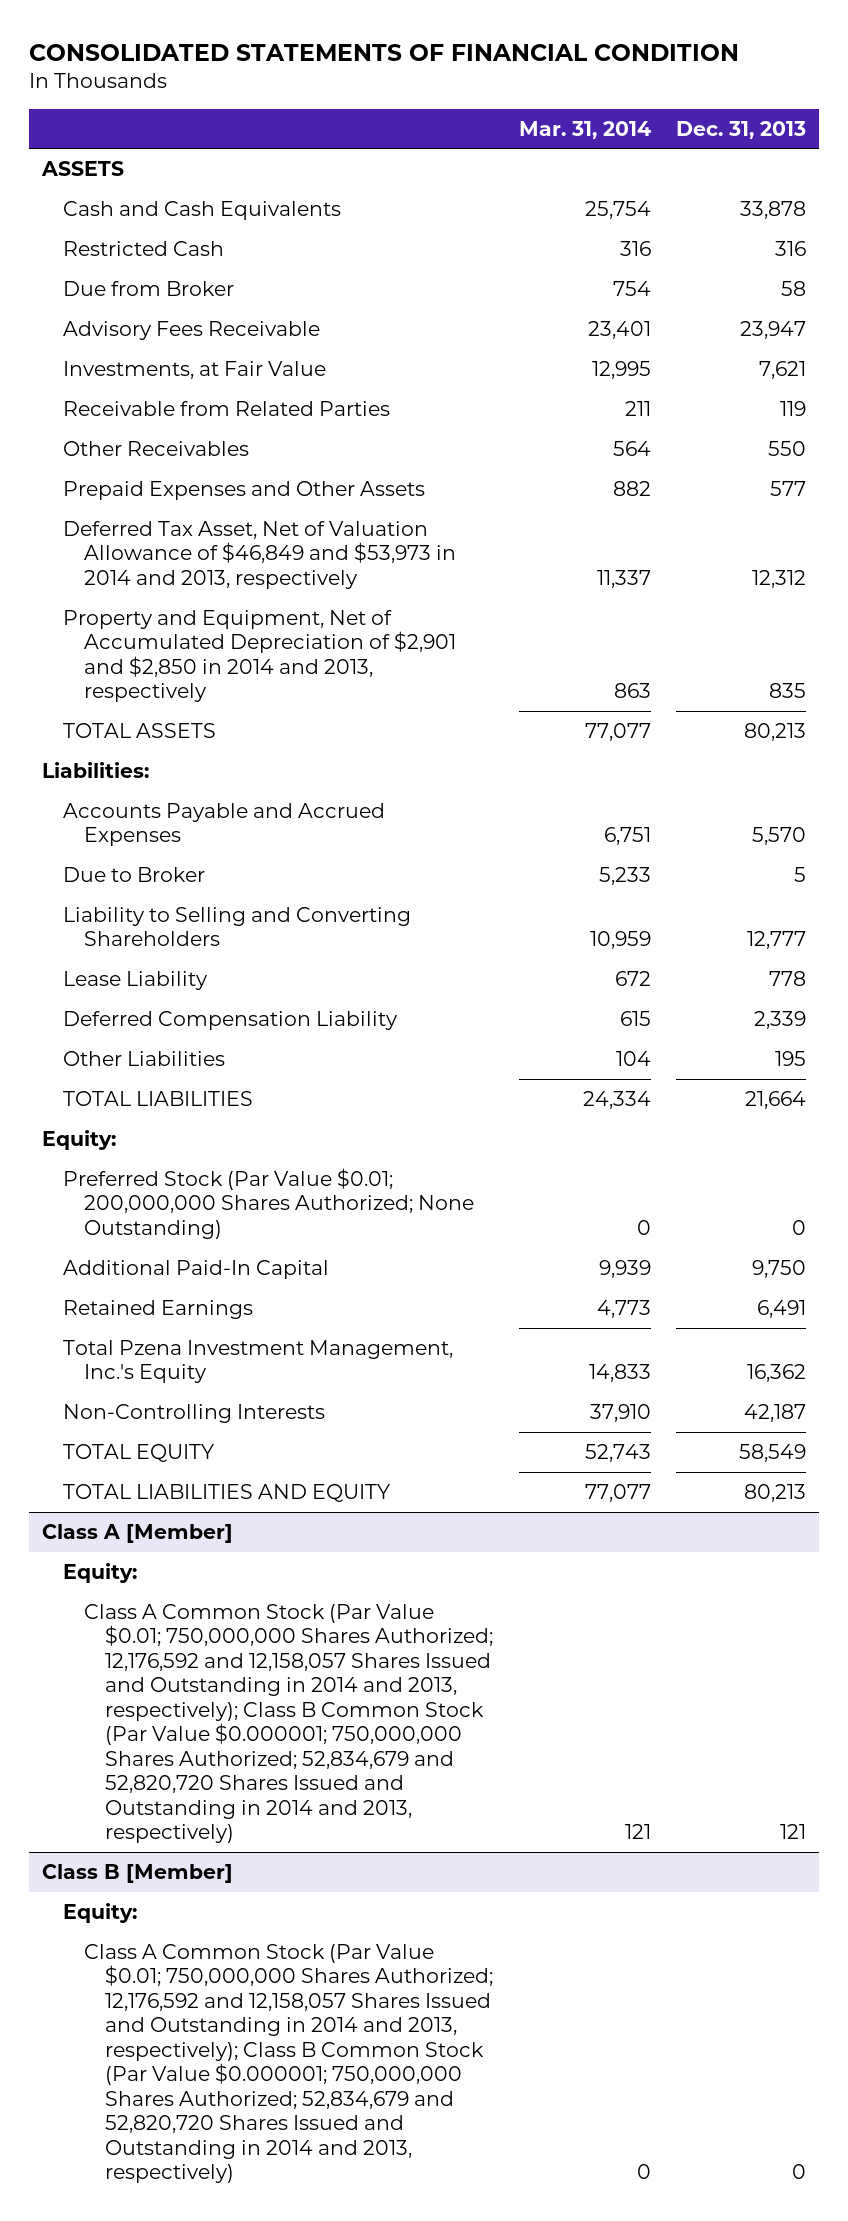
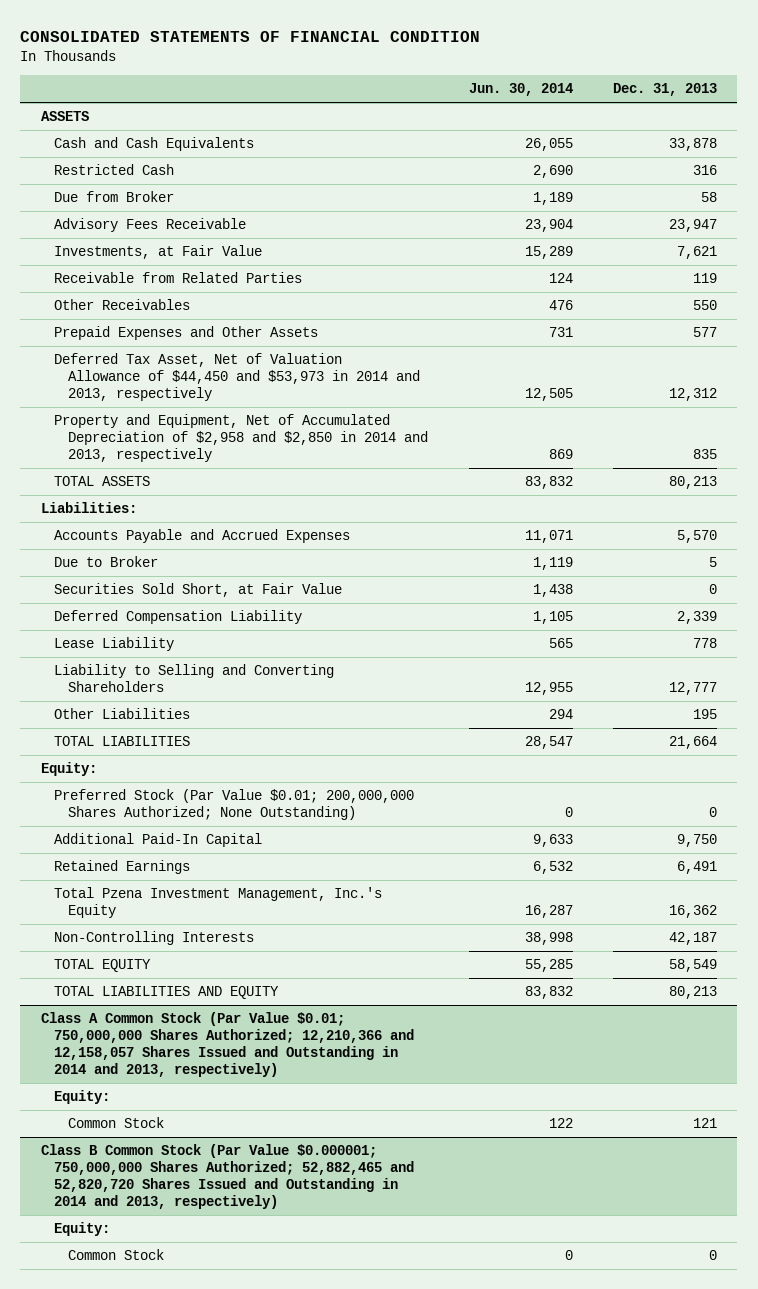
[518,120,651,139] Mar. 31, 2014 -> none
none -> [468,83,573,97] Jun. 30, 2014
[63,520,457,589] Deferred Tax Asset, Net of Valuation Allowance of $46,849 and $53,973 in 2014 and 2013, respectively -> [54,353,421,402] Deferred Tax Asset, Net of Valuation Allowance of $44,450 and $53,973 in 2014 and 2013, respectively
[63,609,457,703] Property and Equipment, Net of Accumulated Depreciation of $2,901 and $2,850 in 2014 and 2013, respectively -> [54,414,429,463] Property and Equipment, Net of Accumulated Depreciation of $2,958 and $2,850 in 2014 and 2013, respectively
none -> [54,583,343,598] Securities Sold Short, at Fair Value
[63,970,209,990] Lease Liability -> [54,637,175,652] Lease Liability
[63,906,412,947] Liability to Selling and Converting Shareholders -> [54,664,335,693] Liability to Selling and Converting Shareholders
[42,1523,234,1543] Class A [Member] -> none
none -> [40,1012,415,1077] Class A Common Stock (Par Value $0.01; 750,000,000 Shares Authorized; 12,210,366 and 12,158,057 Shares Issued and Outstanding in 2014 and 2013, respectively)
[42,1863,234,1883] Class B [Member] -> none
[84,1603,494,1844] Class A Common Stock (Par Value $0.01; 750,000,000 Shares Authorized; 12,176,592 and 12,158,057 Shares Issued and Outstanding in 2014 and 2013, respectively); Class B Common Stock (Par Value $0.000001; 750,000,000 Shares Authorized; 52,834,679 and 52,820,720 Shares Issued and Outstanding in 2014 and 2013, respectively) -> [68,1117,165,1129] Common Stock
none -> [40,1144,415,1209] Class B Common Stock (Par Value $0.000001; 750,000,000 Shares Authorized; 52,882,465 and 52,820,720 Shares Issued and Outstanding in 2014 and 2013, respectively)
[84,1943,494,2184] Class A Common Stock (Par Value $0.01; 750,000,000 Shares Authorized; 12,176,592 and 12,158,057 Shares Issued and Outstanding in 2014 and 2013, respectively); Class B Common Stock (Par Value $0.000001; 750,000,000 Shares Authorized; 52,834,679 and 52,820,720 Shares Issued and Outstanding in 2014 and 2013, respectively) -> [68,1249,165,1261] Common Stock

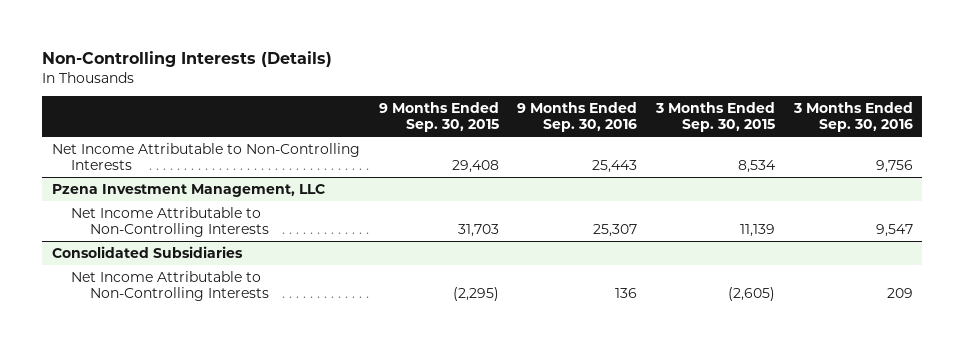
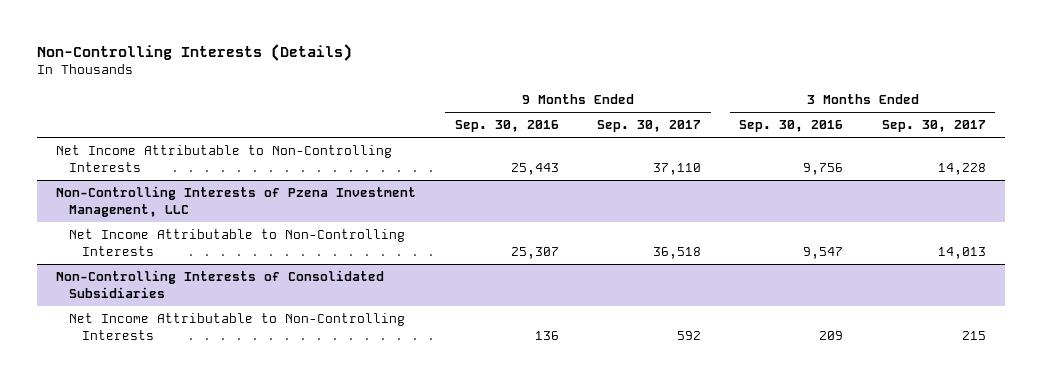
[378,101,499,133] 9 Months Ended Sep. 30, 2015 -> none
[655,101,776,133] 3 Months Ended Sep. 30, 2015 -> none
none -> [596,120,701,133] Sep. 30, 2017
none -> [881,120,986,133] Sep. 30, 2017
[51,183,325,197] Pzena Investment Management, LLC -> [56,186,417,217] Non-Controlling Interests of Pzena Investment Management, LLC
[51,245,243,258] Consolidated Subsidiaries -> [56,270,385,298] Non-Controlling Interests of Consolidated Subsidiaries

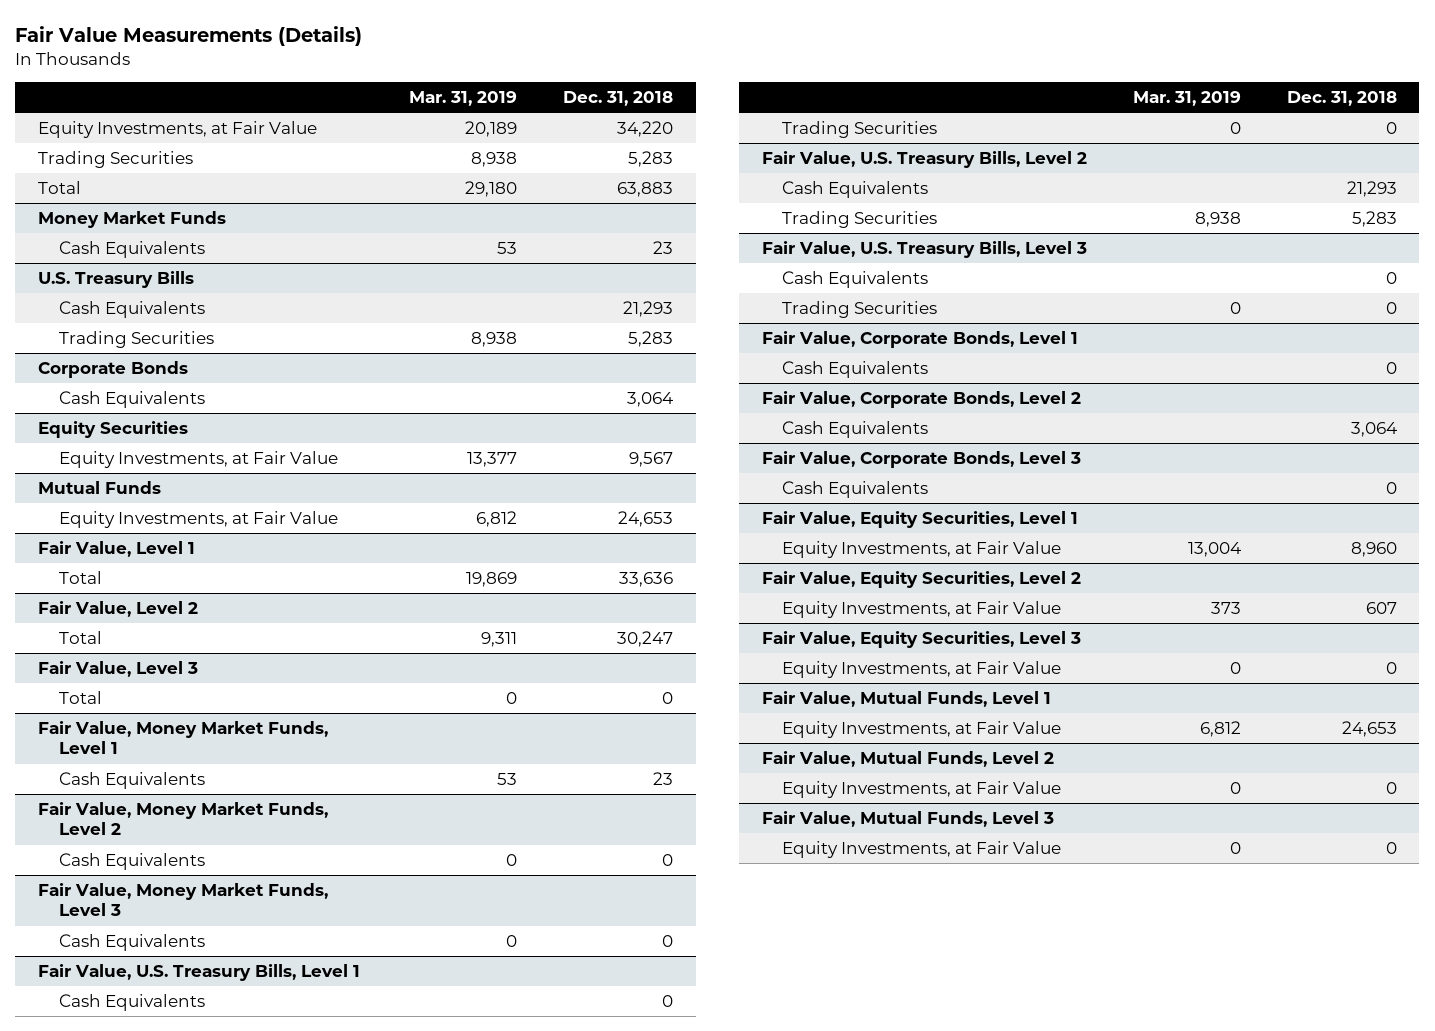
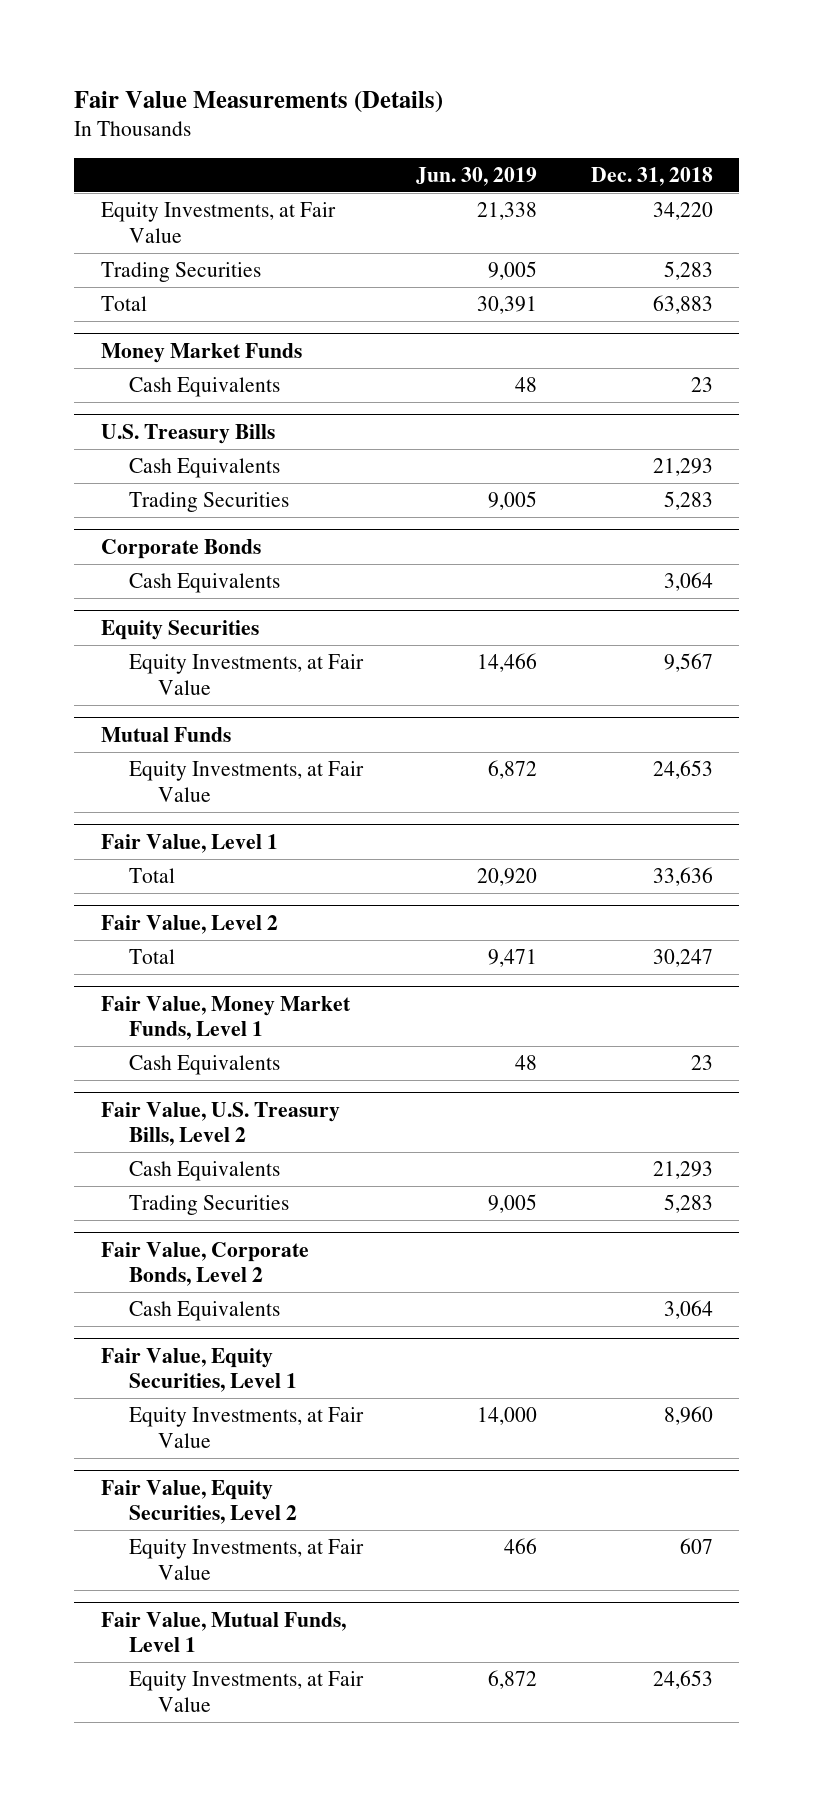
[409,91,518,107] Mar. 31, 2019 -> none
none -> [416,166,538,186] Jun. 30, 2019
[38,661,199,678] Fair Value, Level 3 -> none
[58,691,102,705] Total -> none
[38,802,329,836] Fair Value, Money Market Funds, Level 2 -> none
[58,853,205,871] Cash Equivalents -> none
[38,883,329,917] Fair Value, Money Market Funds, Level 3 -> none
[58,934,205,952] Cash Equivalents -> none
[38,964,361,982] Fair Value, U.S. Treasury Bills, Level 1 -> none
[58,994,205,1012] Cash Equivalents -> none
[782,121,938,139] Trading Securities -> none
[761,241,1087,259] Fair Value, U.S. Treasury Bills, Level 3 -> none
[782,271,929,289] Cash Equivalents -> none
[782,301,938,319] Trading Securities -> none
[761,331,1078,349] Fair Value, Corporate Bonds, Level 1 -> none
[782,361,929,379] Cash Equivalents -> none
[761,451,1081,469] Fair Value, Corporate Bonds, Level 3 -> none
[782,481,929,499] Cash Equivalents -> none
[761,631,1081,649] Fair Value, Equity Securities, Level 3 -> none
[782,661,1062,679] Equity Investments, at Fair Value -> none
[761,751,1054,768] Fair Value, Mutual Funds, Level 2 -> none
[782,781,1062,799] Equity Investments, at Fair Value -> none
[761,811,1054,828] Fair Value, Mutual Funds, Level 3 -> none
[782,841,1062,859] Equity Investments, at Fair Value -> none

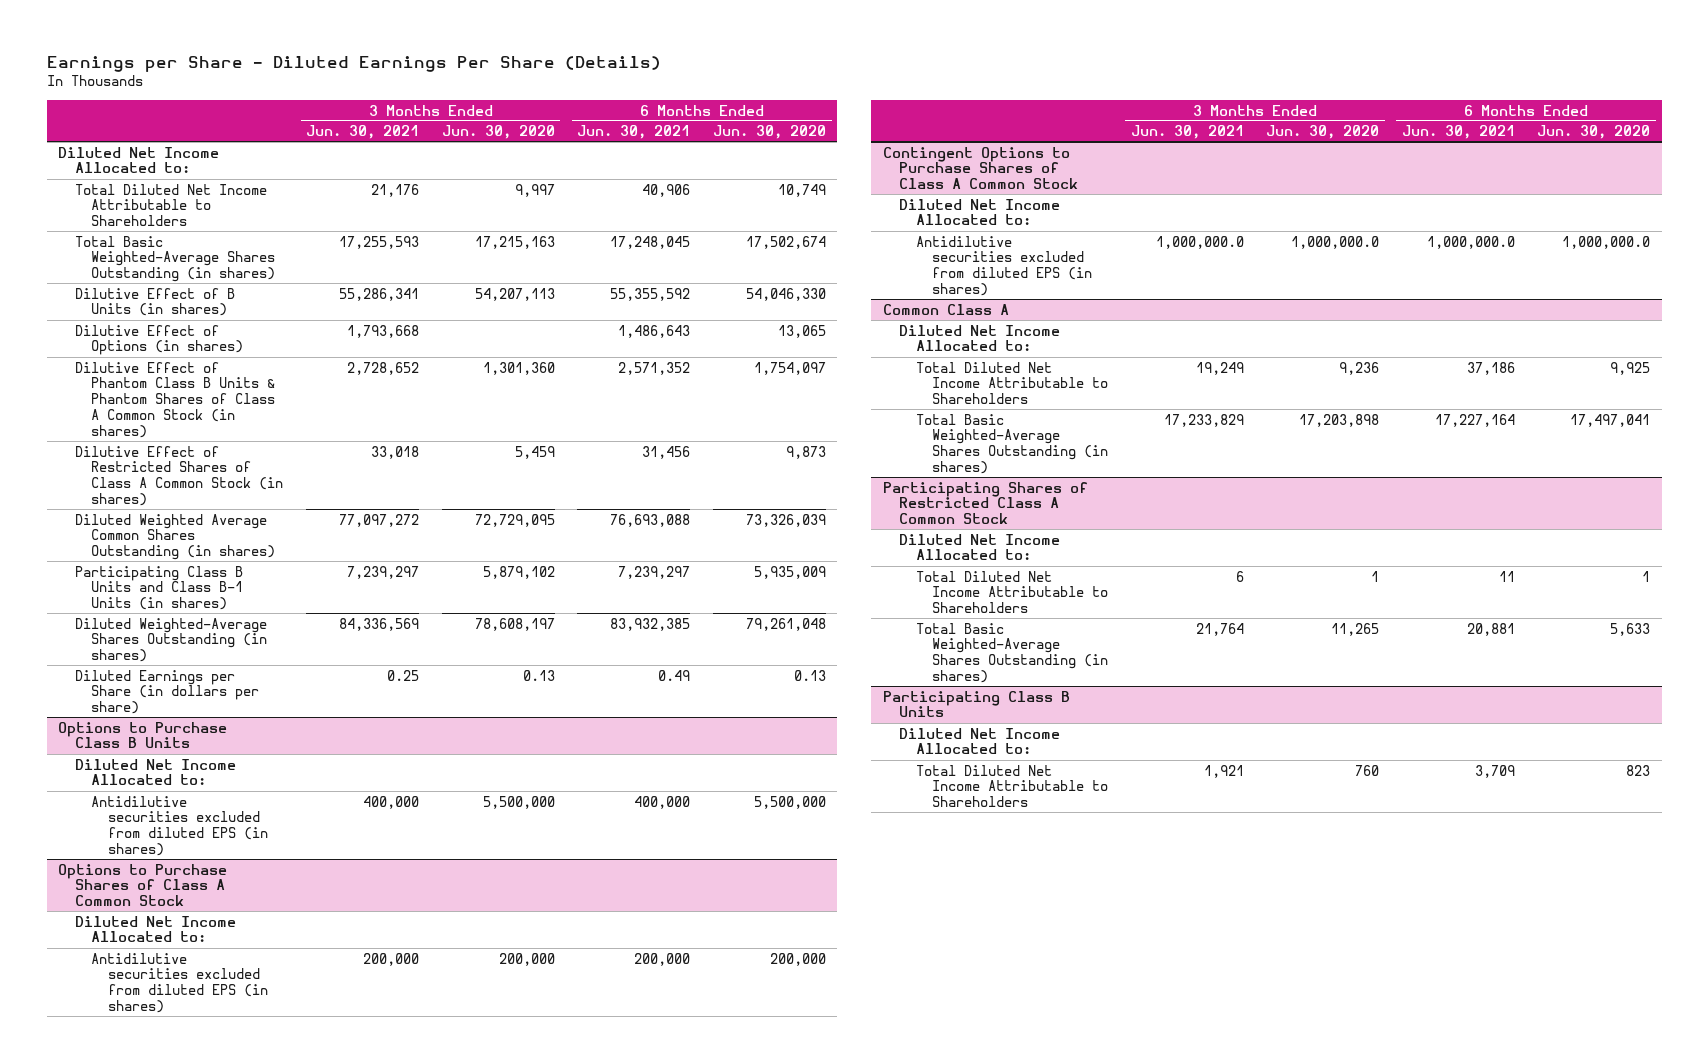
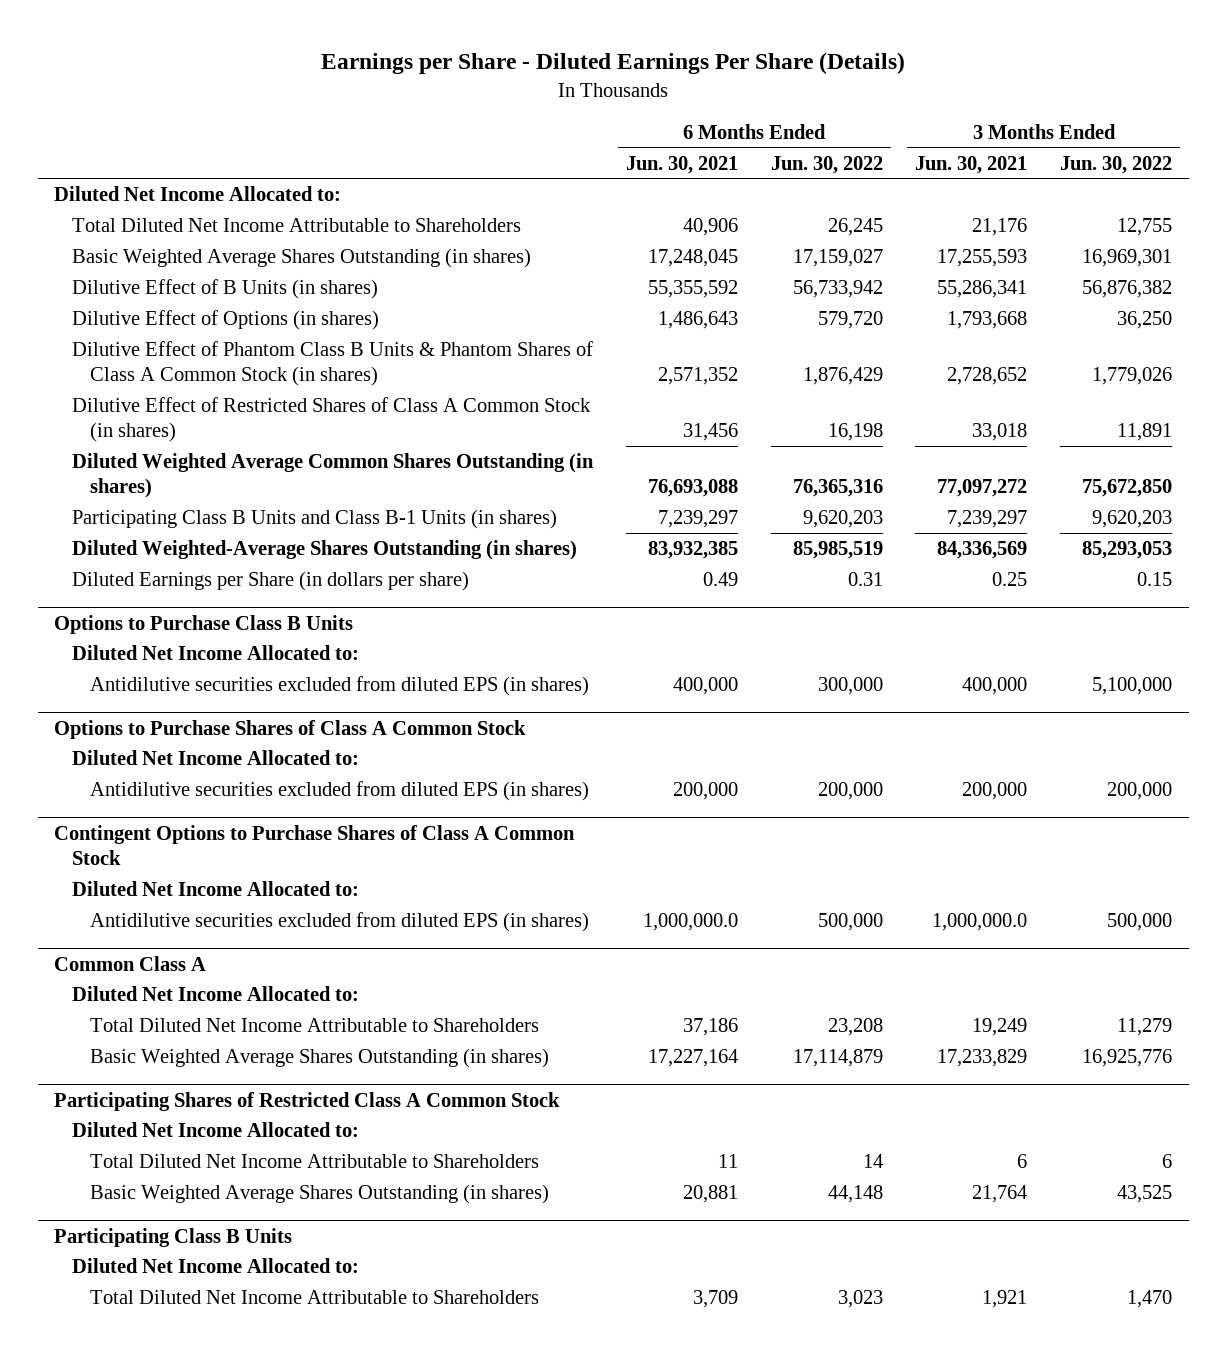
[441,125,555,140] Jun. 30, 2020 -> none
[712,125,826,140] Jun. 30, 2020 -> none
none -> [770,155,883,174] Jun. 30, 2022
none -> [1060,155,1173,174] Jun. 30, 2022
[74,235,276,283] Total Basic Weighted-Average Shares Outstanding (in shares) -> [72,247,532,268] Basic Weighted Average Shares Outstanding (in shares)
[915,413,1109,475] Total Basic Weighted-Average Shares Outstanding (in shares) -> [90,1047,550,1068] Basic Weighted Average Shares Outstanding (in shares)
[915,622,1109,684] Total Basic Weighted-Average Shares Outstanding (in shares) -> [90,1183,550,1204] Basic Weighted Average Shares Outstanding (in shares)

